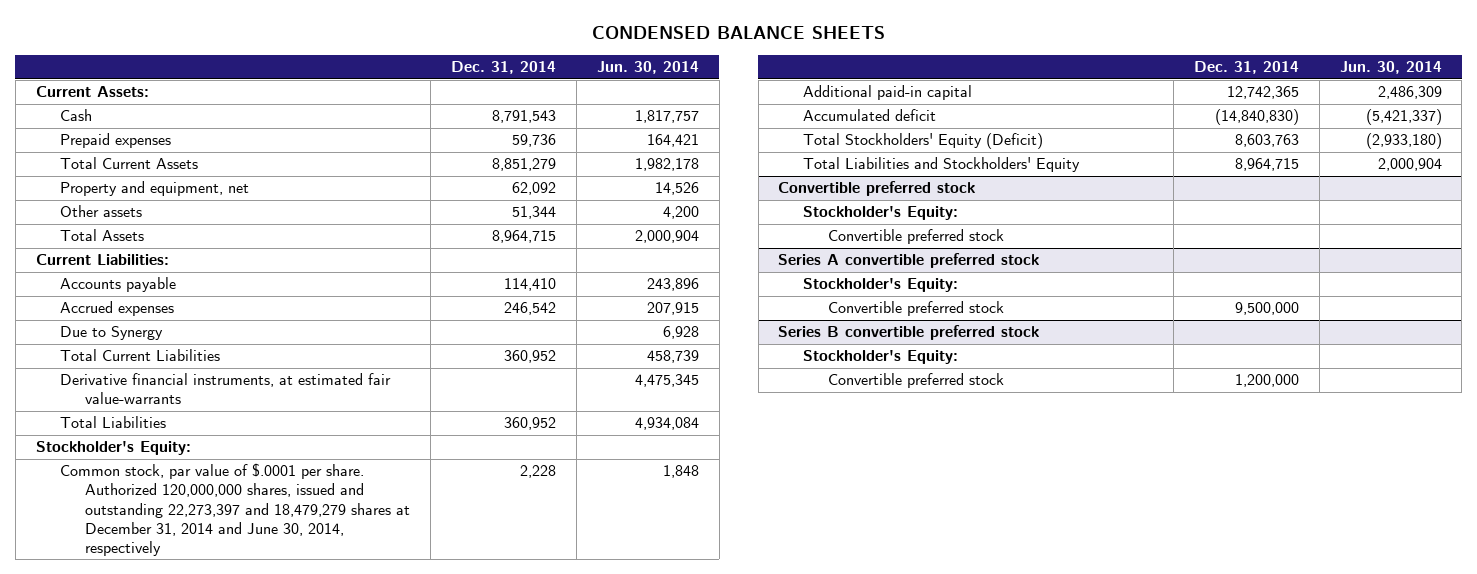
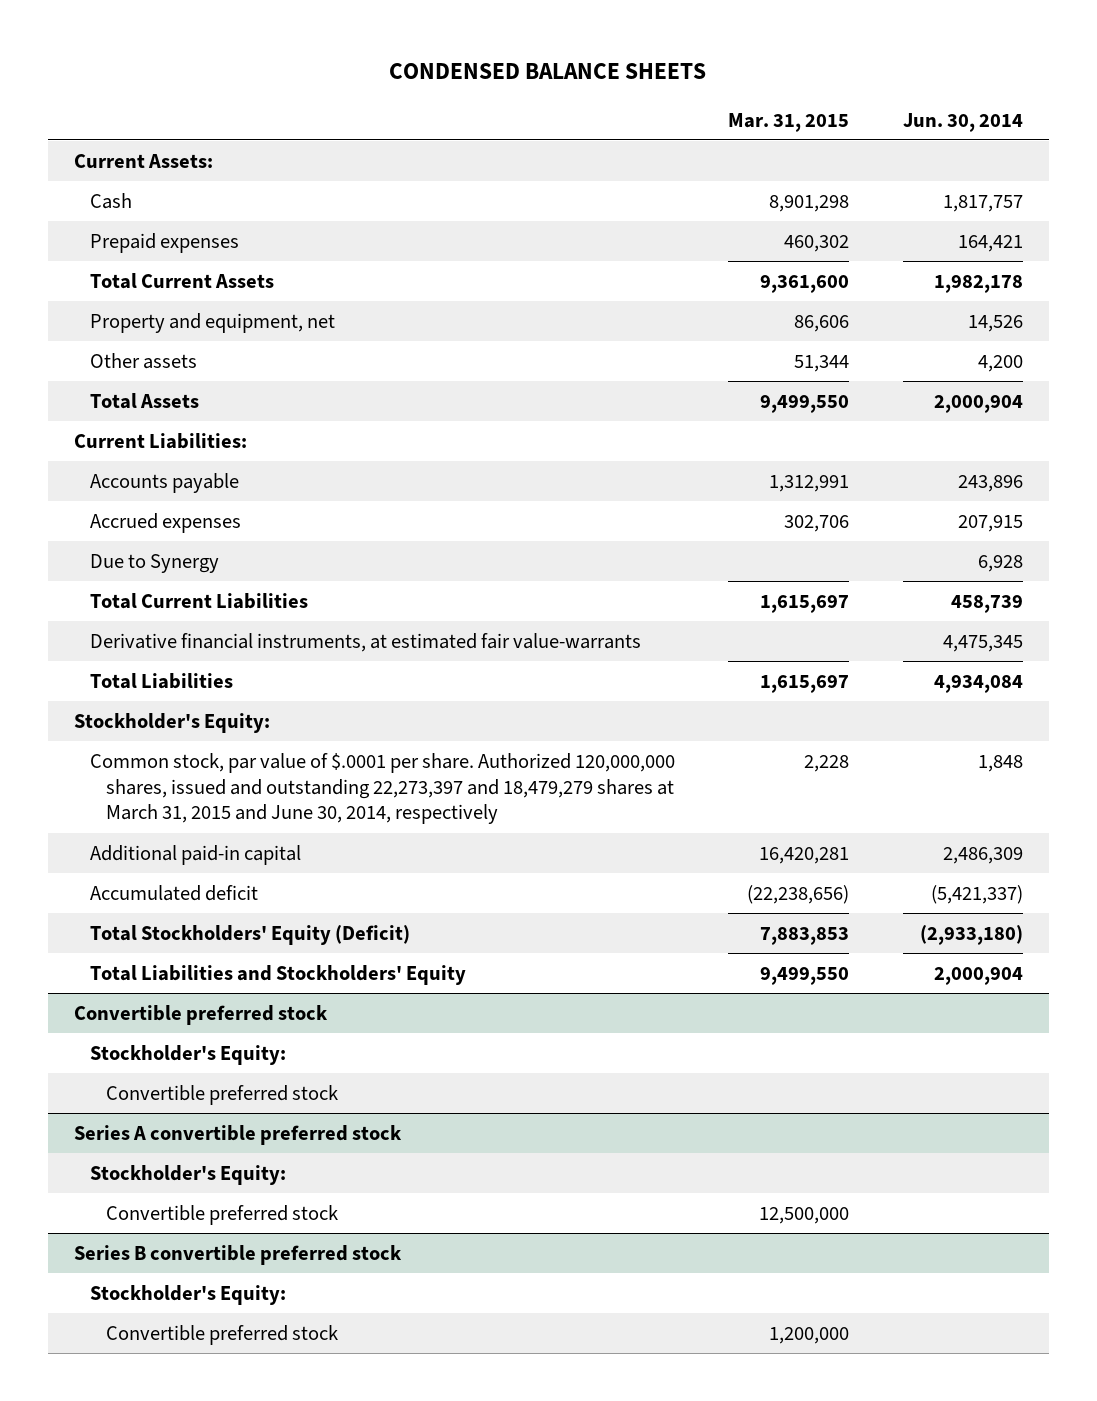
[450,61,556,75] Dec. 31, 2014 -> none
none -> [728,112,850,132] Mar. 31, 2015
[60,463,411,556] Common stock, par value of $.0001 per share. Authorized 120,000,000 shares, issued and outstanding 22,273,397 and 18,479,279 shares at December 31, 2014 and June 30, 2014, respectively -> [90,752,676,825] Common stock, par value of $.0001 per share. Authorized 120,000,000 shares, issued and outstanding 22,273,397 and 18,479,279 shares at March 31, 2015 and June 30, 2014, respectively

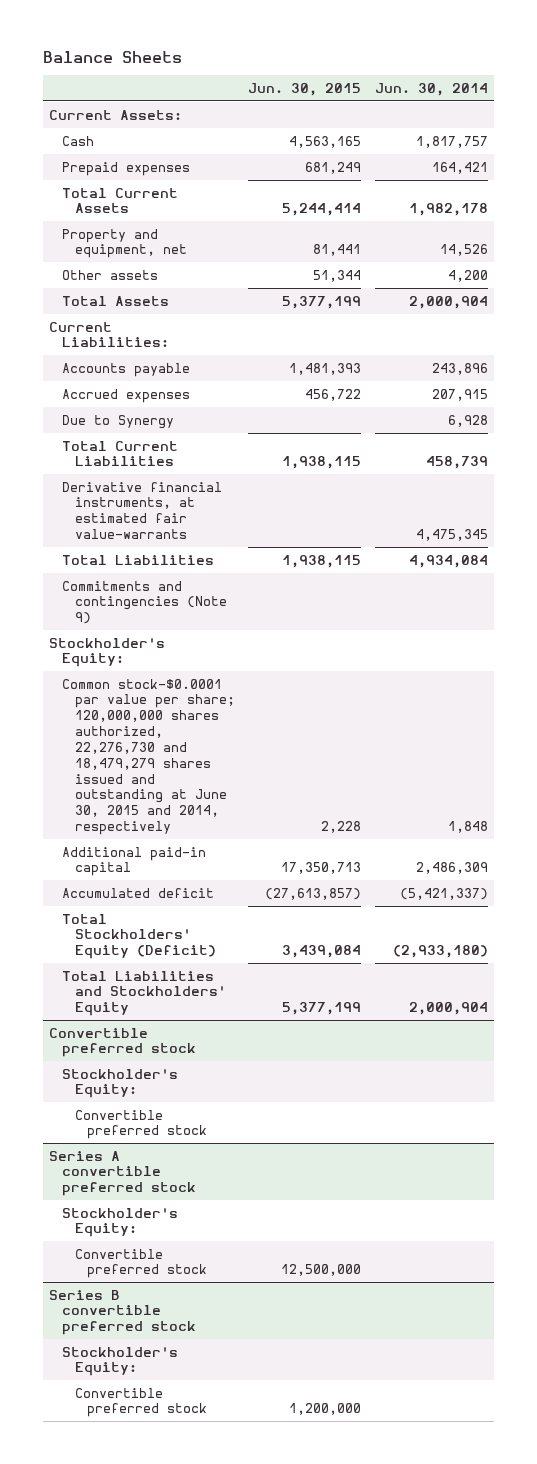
[389,63,707,80] CONDENSED BALANCE SHEETS -> [42,50,182,63] Balance Sheets
[728,112,850,132] Mar. 31, 2015 -> none
none -> [248,83,362,97] Jun. 30, 2015
none -> [62,580,227,625] Commitments and contingencies (Note 9)
[90,752,676,825] Common stock, par value of $.0001 per share. Authorized 120,000,000 shares, issued and outstanding 22,273,397 and 18,479,279 shares at March 31, 2015 and June 30, 2014, respectively -> [62,678,235,835] Common stock-$0.0001 par value per share; 120,000,000 shares authorized, 22,276,730 and 18,479,279 shares issued and outstanding at June 30, 2015 and 2014, respectively

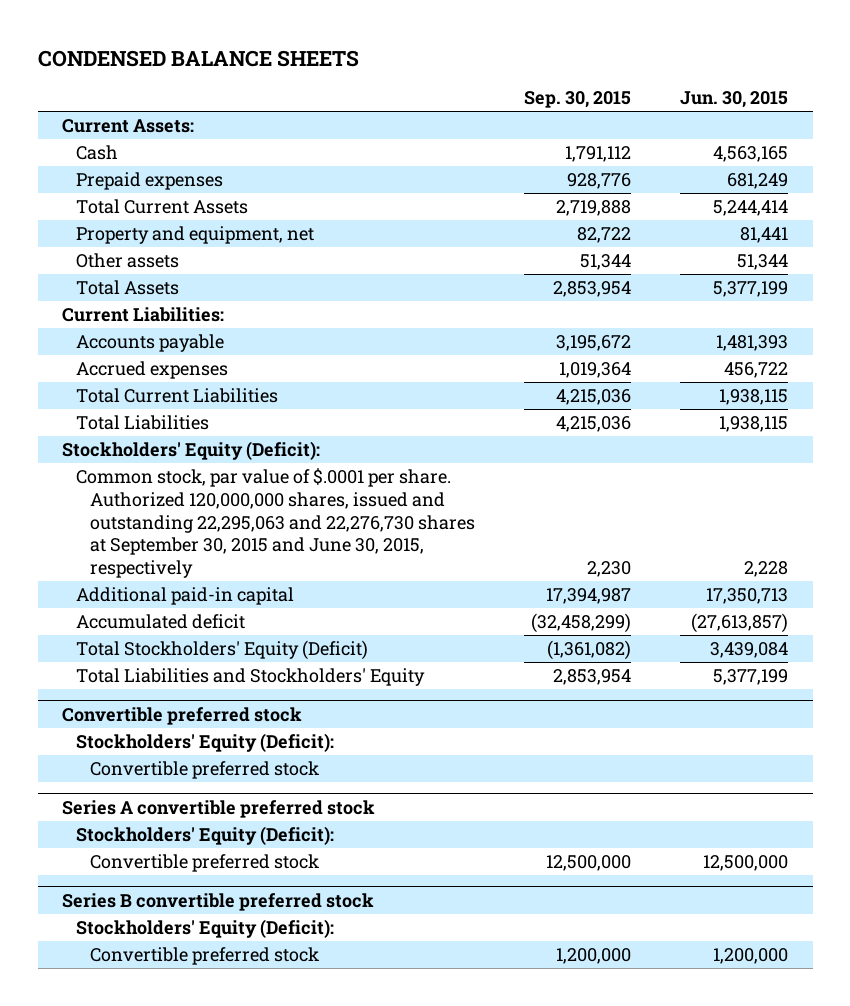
[42,50,182,63] Balance Sheets -> [37,49,359,67] CONDENSED BALANCE SHEETS
[374,83,488,97] Jun. 30, 2014 -> none
none -> [523,91,631,109] Sep. 30, 2015
[62,414,175,429] Due to Synergy -> none
[62,481,223,540] Derivative financial instruments, at estimated fair value-warrants -> none
[62,580,227,625] Commitments and contingencies (Note 9) -> none
[49,637,166,668] Stockholder's Equity: -> [62,441,321,461] Stockholders' Equity (Deficit):
[62,678,235,835] Common stock-$0.0001 par value per share; 120,000,000 shares authorized, 22,276,730 and 18,479,279 shares issued and outstanding at June 30, 2015 and 2014, respectively -> [75,468,475,579] Common stock, par value of $.0001 per share. Authorized 120,000,000 shares, issued and outstanding 22,295,063 and 22,276,730 shares at September 30, 2015 and June 30, 2015, respectively
[62,1068,179,1099] Stockholder's Equity: -> [75,733,334,753] Stockholders' Equity (Deficit):
[62,1207,179,1238] Stockholder's Equity: -> [75,826,334,846] Stockholders' Equity (Deficit):
[62,1346,179,1377] Stockholder's Equity: -> [75,919,334,939] Stockholders' Equity (Deficit):

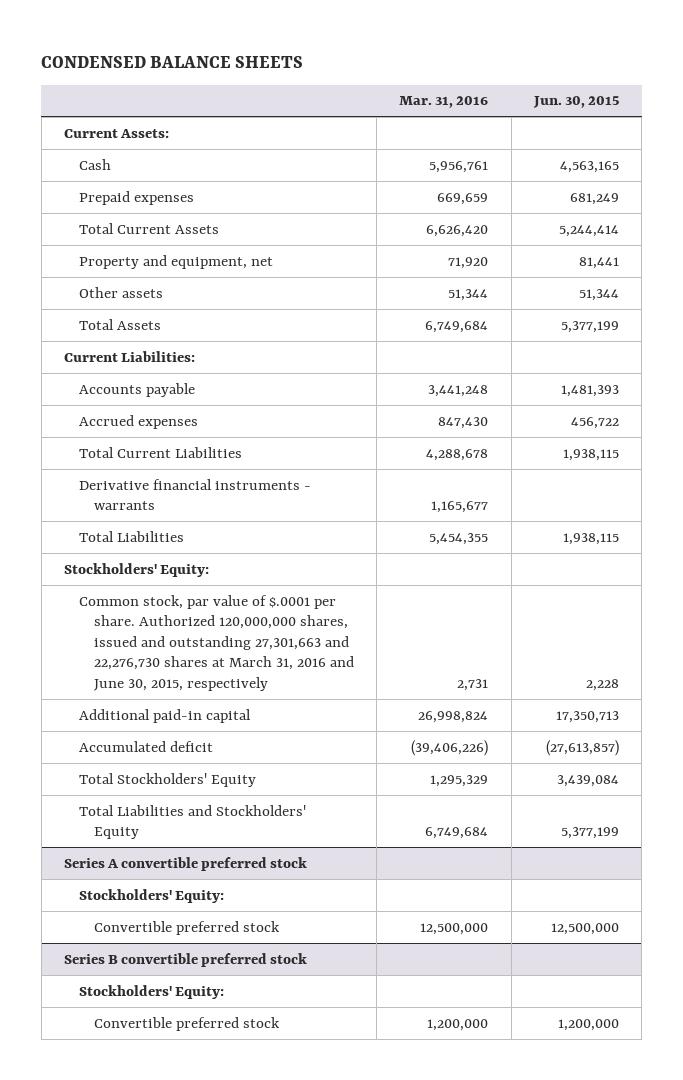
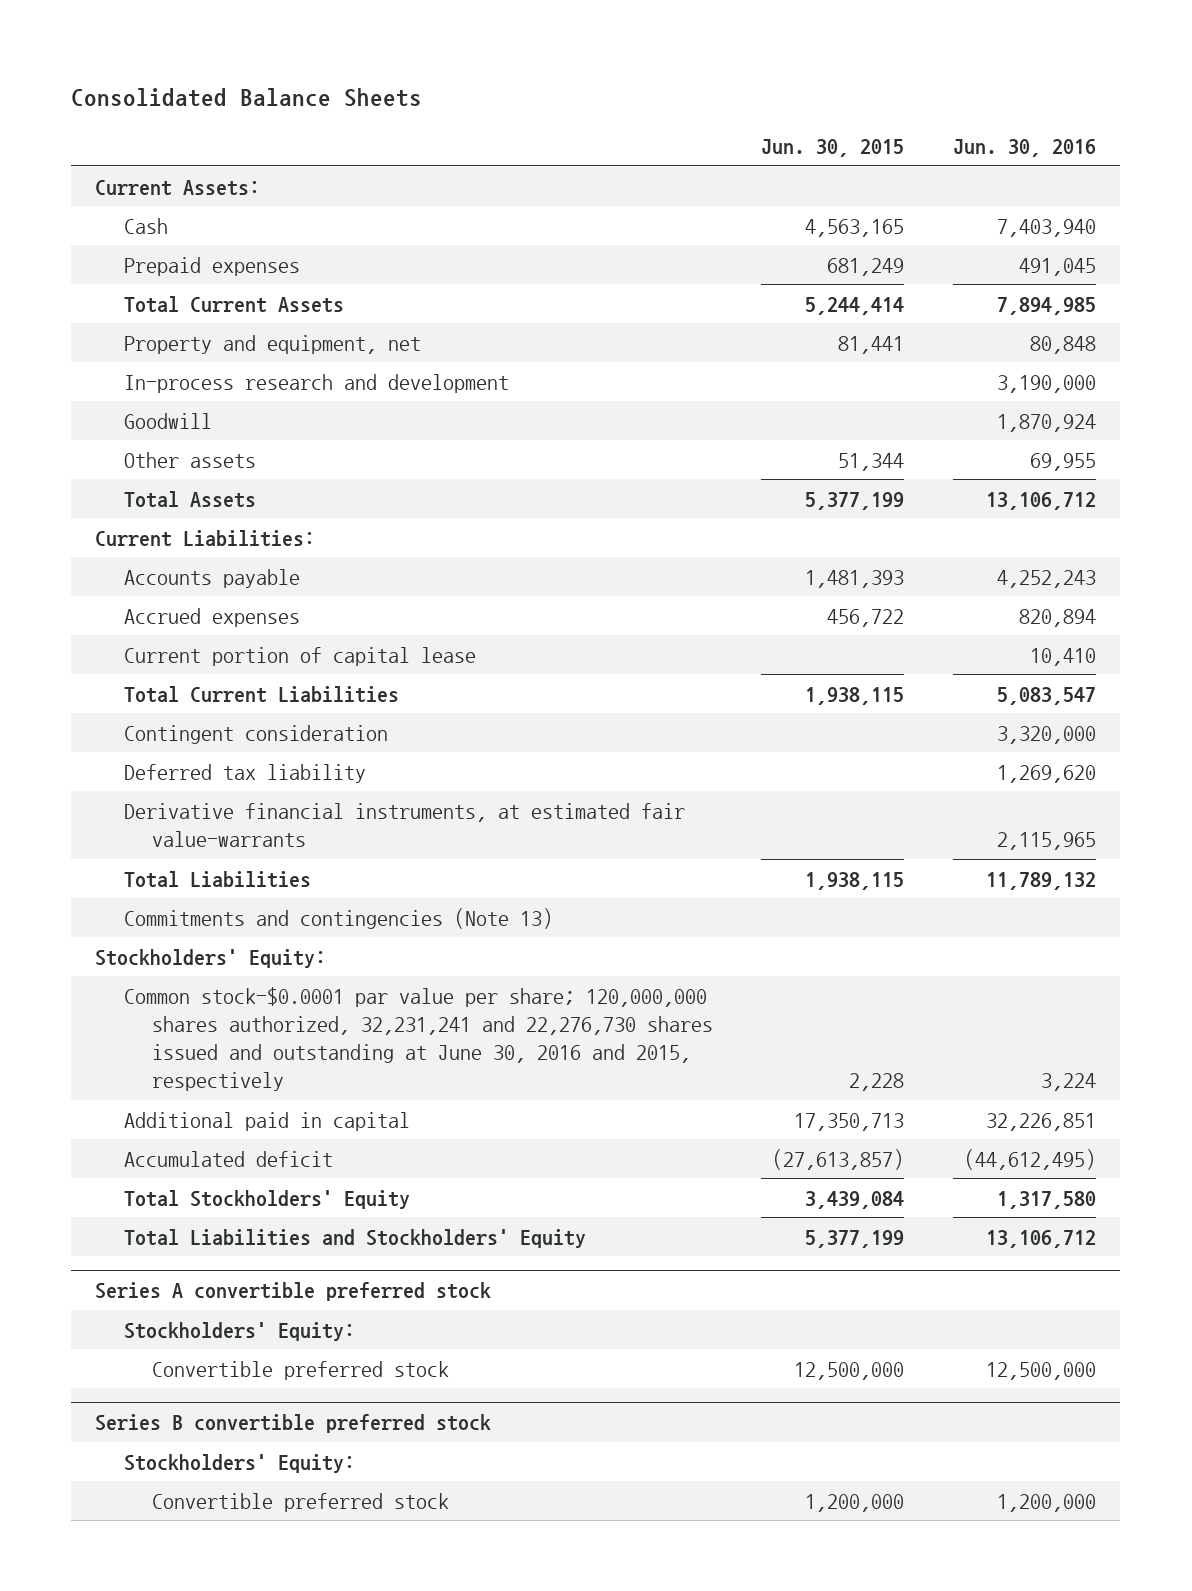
[41,55,304,68] CONDENSED BALANCE SHEETS -> [71,87,423,107] Consolidated Balance Sheets
[399,96,489,109] Mar. 31, 2016 -> none
none -> [953,139,1097,158] Jun. 30, 2016
none -> [123,373,509,393] In-process research and development
none -> [123,412,212,429] Goodwill
none -> [123,646,476,666] Current portion of capital lease
none -> [123,724,388,744] Contingent consideration
none -> [123,763,366,783] Deferred tax liability
[78,478,311,511] Derivative financial instruments - warrants -> [123,802,685,847] Derivative financial instruments, at estimated fair value-warrants
none -> [123,907,553,929] Commitments and contingencies (Note 13)
[78,594,354,691] Common stock, par value of $.0001 per share. Authorized 120,000,000 shares, issued and outstanding 27,301,663 and 22,276,730 shares at March 31, 2016 and June 30, 2015, respectively -> [123,986,713,1092] Common stock-$0.0001 par value per share; 120,000,000 shares authorized, 32,231,241 and 22,276,730 shares issued and outstanding at June 30, 2016 and 2015, respectively
[78,708,251,723] Additional paid-in capital -> [123,1111,410,1131] Additional paid in capital

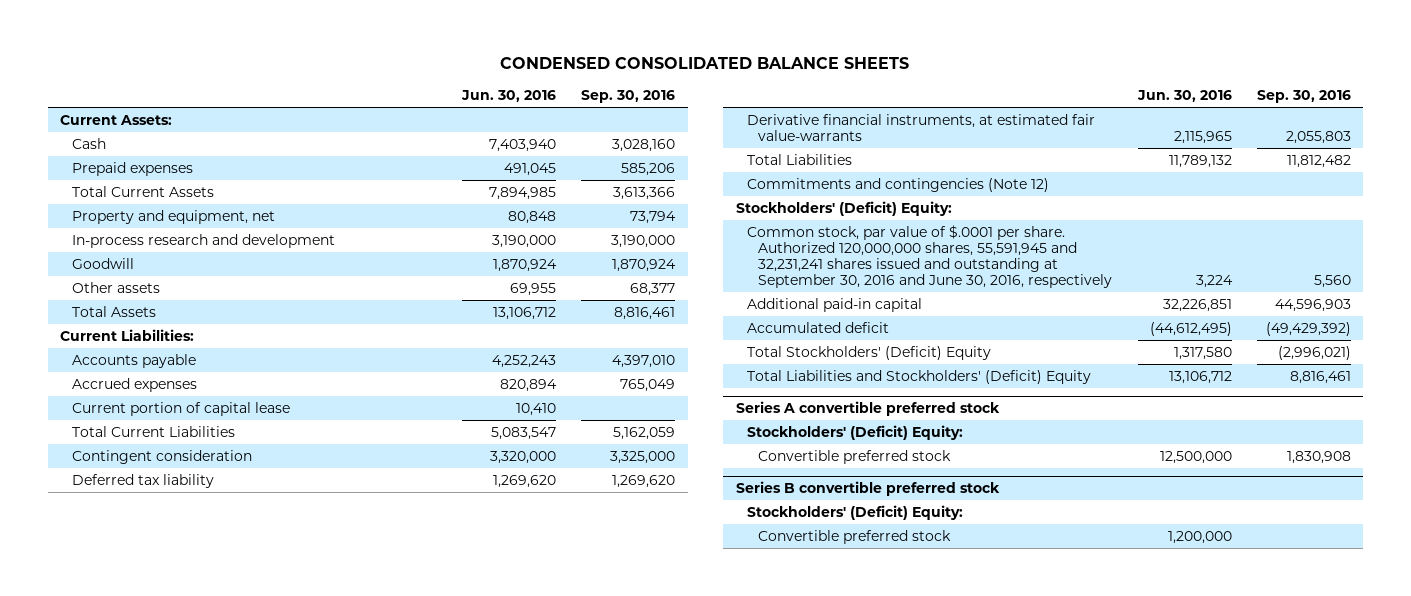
[71,87,423,107] Consolidated Balance Sheets -> [500,57,910,70] CONDENSED CONSOLIDATED BALANCE SHEETS
[761,139,905,158] Jun. 30, 2015 -> none
none -> [581,90,676,104] Sep. 30, 2016
[123,907,553,929] Commitments and contingencies (Note 13) -> [746,177,1049,192] Commitments and contingencies (Note 12)
[95,948,327,968] Stockholders' Equity: -> [735,200,952,216] Stockholders' (Deficit) Equity:
[123,986,713,1092] Common stock-$0.0001 par value per share; 120,000,000 shares authorized, 32,231,241 and 22,276,730 shares issued and outstanding at June 30, 2016 and 2015, respectively -> [746,224,1113,289] Common stock, par value of $.0001 per share. Authorized 120,000,000 shares, 55,591,945 and 32,231,241 shares issued and outstanding at September 30, 2016 and June 30, 2016, respectively
[123,1111,410,1131] Additional paid in capital -> [746,297,922,312] Additional paid-in capital
[123,1189,410,1209] Total Stockholders' Equity -> [746,345,991,360] Total Stockholders' (Deficit) Equity
[123,1228,586,1248] Total Liabilities and Stockholders' Equity -> [746,369,1091,384] Total Liabilities and Stockholders' (Deficit) Equity
[123,1321,355,1341] Stockholders' Equity: -> [746,424,963,440] Stockholders' (Deficit) Equity:
[123,1453,355,1473] Stockholders' Equity: -> [746,504,963,520] Stockholders' (Deficit) Equity:

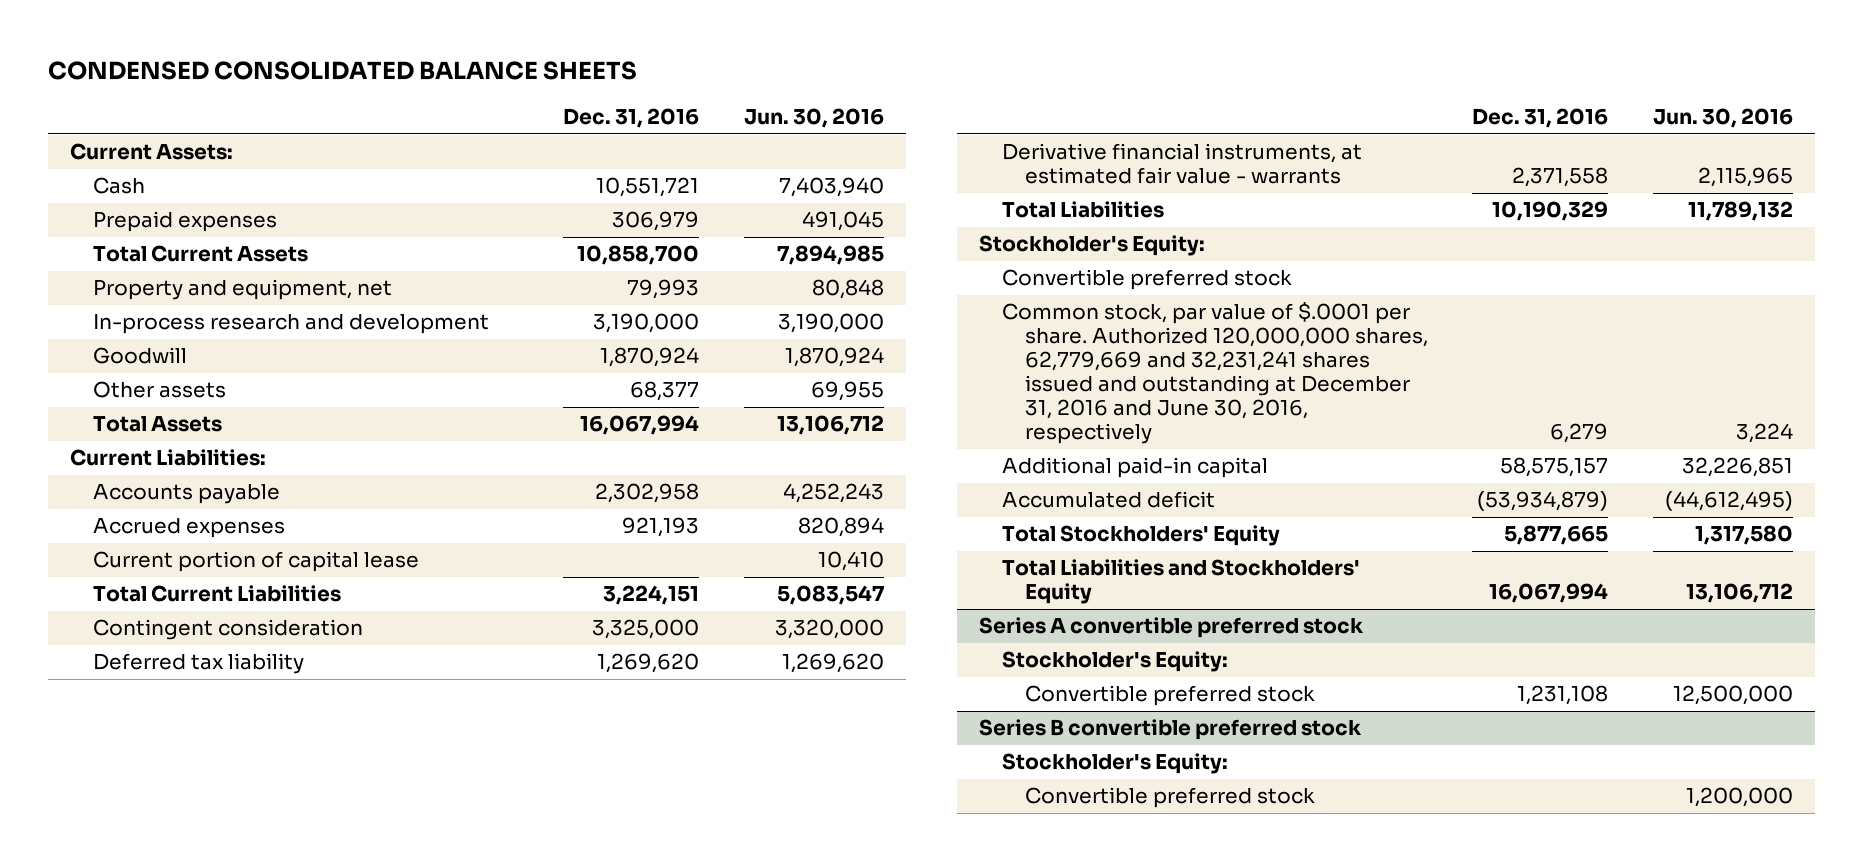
[581,90,676,104] Sep. 30, 2016 -> none
none -> [563,107,700,128] Dec. 31, 2016
[746,113,1095,141] Derivative financial instruments, at estimated fair value-warrants -> [1001,143,1362,185] Derivative financial instruments, at estimated fair value - warrants
[746,177,1049,192] Commitments and contingencies (Note 12) -> none
[735,200,952,216] Stockholders' (Deficit) Equity: -> [979,235,1206,257] Stockholder's Equity:
none -> [1001,269,1292,291] Convertible preferred stock
[746,224,1113,289] Common stock, par value of $.0001 per share. Authorized 120,000,000 shares, 55,591,945 and 32,231,241 shares issued and outstanding at September 30, 2016 and June 30, 2016, respectively -> [1001,302,1428,445] Common stock, par value of $.0001 per share. Authorized 120,000,000 shares, 62,779,669 and 32,231,241 shares issued and outstanding at December 31, 2016 and June 30, 2016, respectively
[746,345,991,360] Total Stockholders' (Deficit) Equity -> [1001,525,1280,547] Total Stockholders' Equity
[746,369,1091,384] Total Liabilities and Stockholders' (Deficit) Equity -> [1001,559,1360,605] Total Liabilities and Stockholders' Equity
[746,424,963,440] Stockholders' (Deficit) Equity: -> [1001,651,1228,673] Stockholder's Equity:
[746,504,963,520] Stockholders' (Deficit) Equity: -> [1001,753,1228,775] Stockholder's Equity:

